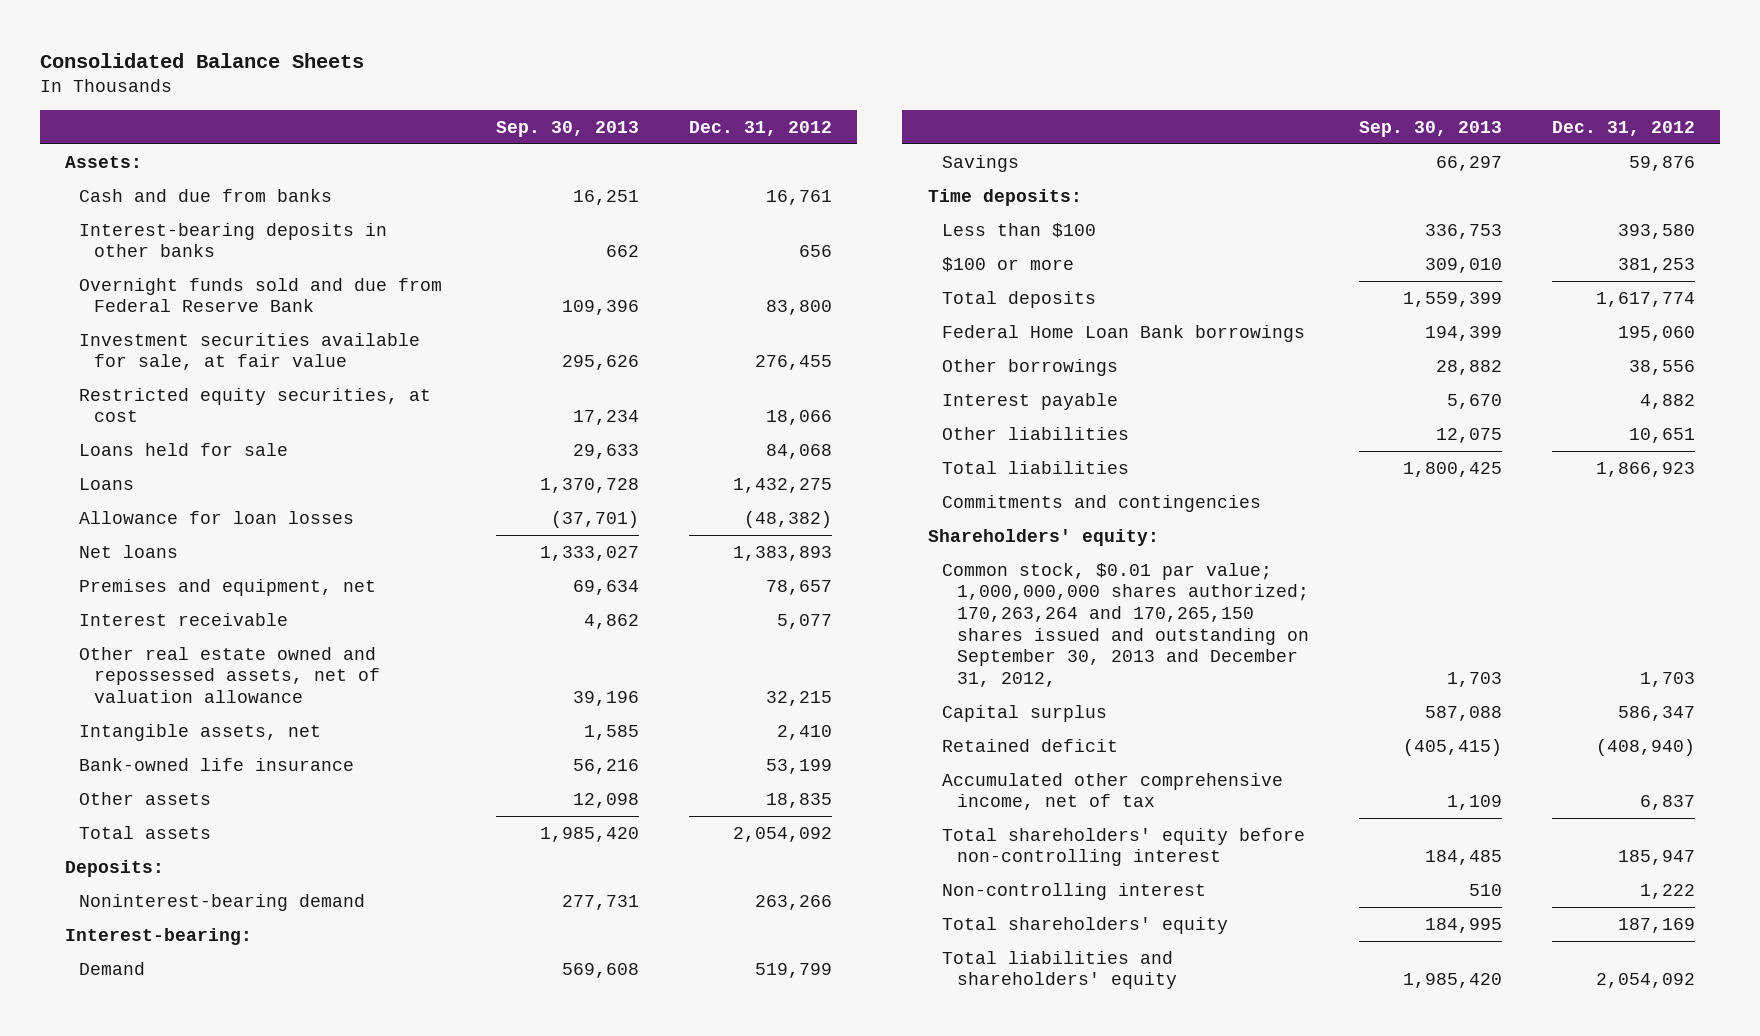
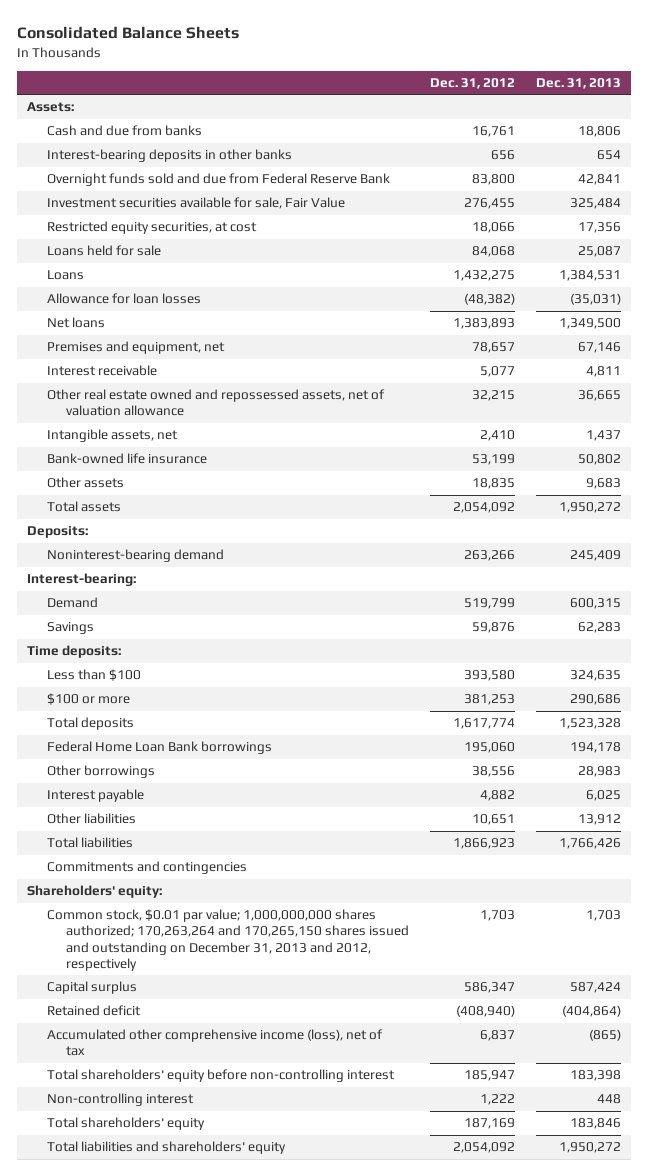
[496,120,640,137] Sep. 30, 2013 -> none
none -> [535,77,621,89] Dec. 31, 2013
[79,332,421,371] Investment securities available for sale, at fair value -> [46,197,345,210] Investment securities available for sale, Fair Value
[942,562,1309,687] Common stock, $0.01 par value; 1,000,000,000 shares authorized; 170,263,264 and 170,265,150 shares issued and outstanding on September 30, 2013 and December 31, 2012, -> [46,909,410,971] Common stock, $0.01 par value; 1,000,000,000 shares authorized; 170,263,264 and 170,265,150 shares issued and outstanding on December 31, 2013 and 2012, respectively
[942,772,1284,811] Accumulated other comprehensive income, net of tax -> [46,1029,383,1057] Accumulated other comprehensive income (loss), net of tax

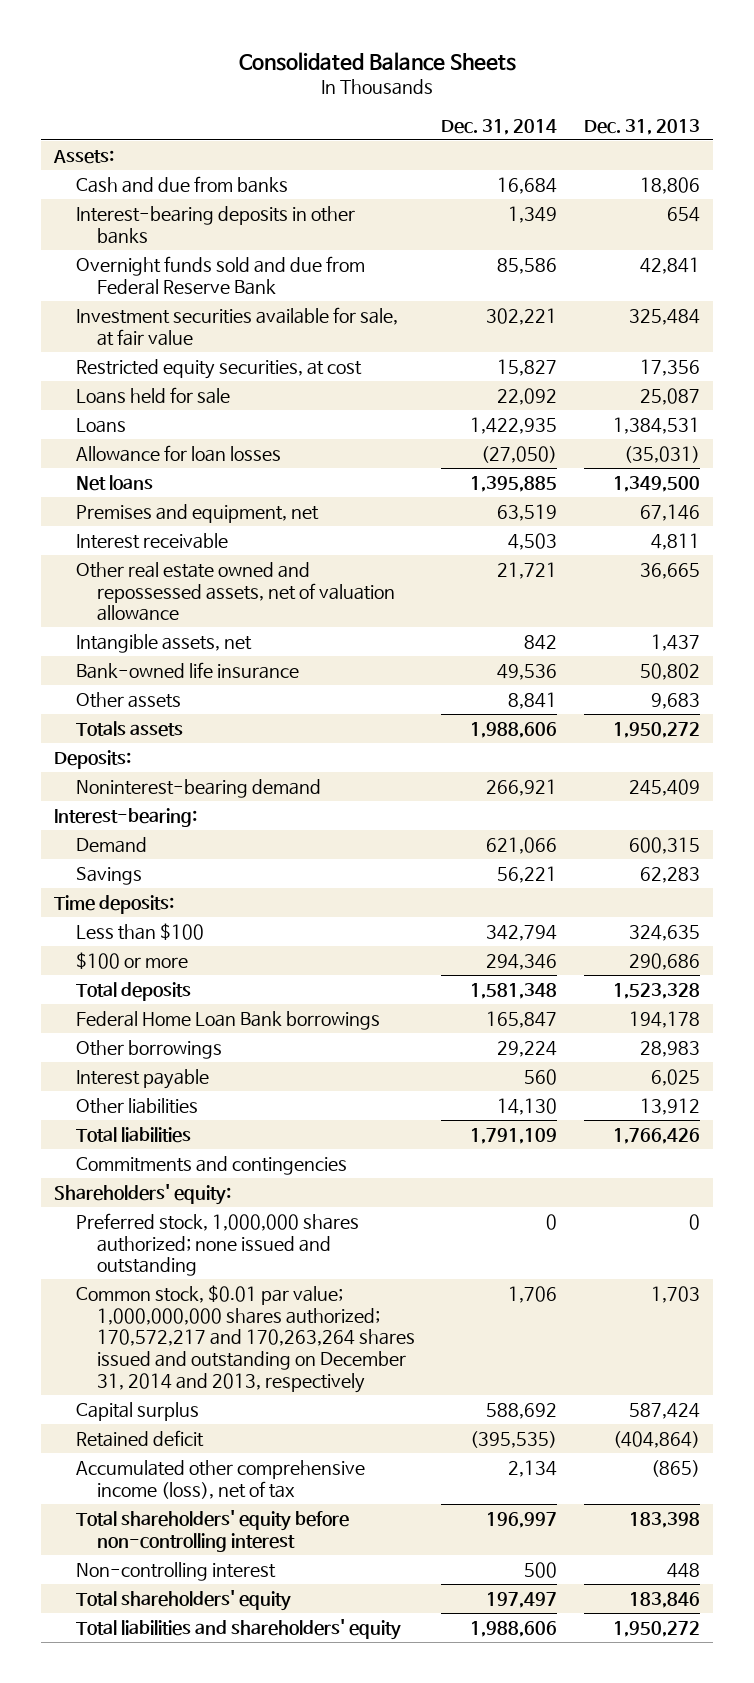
[429,77,515,89] Dec. 31, 2012 -> none
none -> [441,118,558,135] Dec. 31, 2014
[46,197,345,210] Investment securities available for sale, Fair Value -> [75,306,398,346] Investment securities available for sale, at fair value
[46,501,121,513] Total assets -> [75,720,183,737] Totals assets
none -> [75,1212,359,1277] Preferred stock, 1,000,000 shares authorized; none issued and outstanding
[46,909,410,971] Common stock, $0.01 par value; 1,000,000,000 shares authorized; 170,263,264 and 170,265,150 shares issued and outstanding on December 31, 2013 and 2012, respectively -> [75,1284,416,1394] Common stock, $0.01 par value; 1,000,000,000 shares authorized; 170,572,217 and 170,263,264 shares issued and outstanding on December 31, 2014 and 2013, respectively

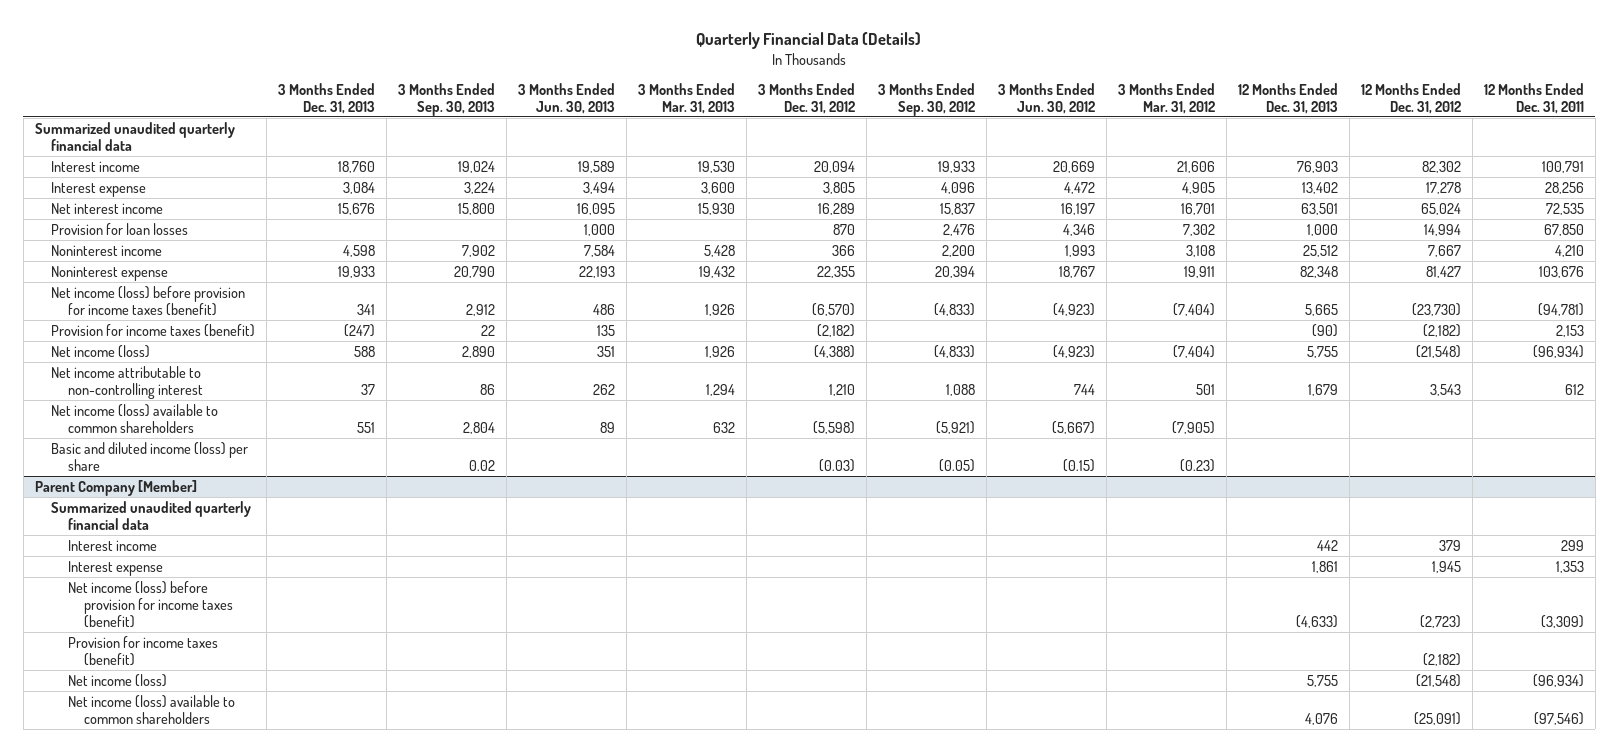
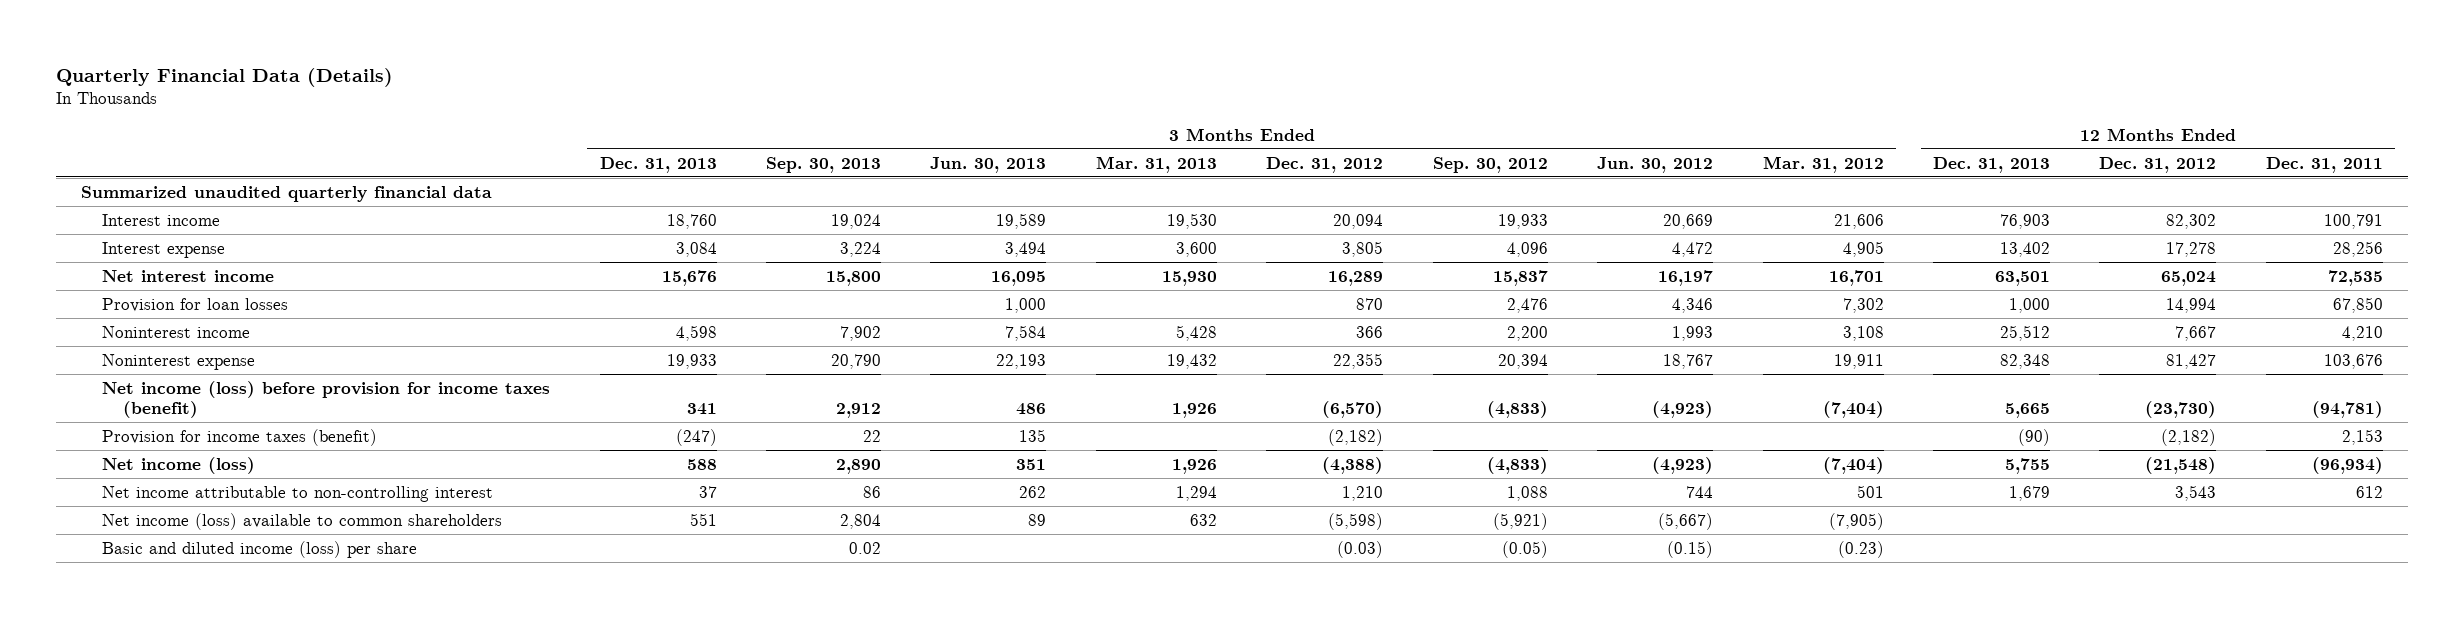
[34,479,197,496] Parent Company [Member] -> none
[51,500,252,530] Summarized unaudited quarterly financial data -> none
[67,539,157,551] Interest income -> none
[67,560,163,576] Interest expense -> none
[67,580,234,628] Net income (loss) before provision for income taxes (benefit) -> none
[67,635,218,666] Provision for income taxes (benefit) -> none
[67,673,167,687] Net income (loss) -> none
[67,694,235,724] Net income (loss) available to common shareholders -> none

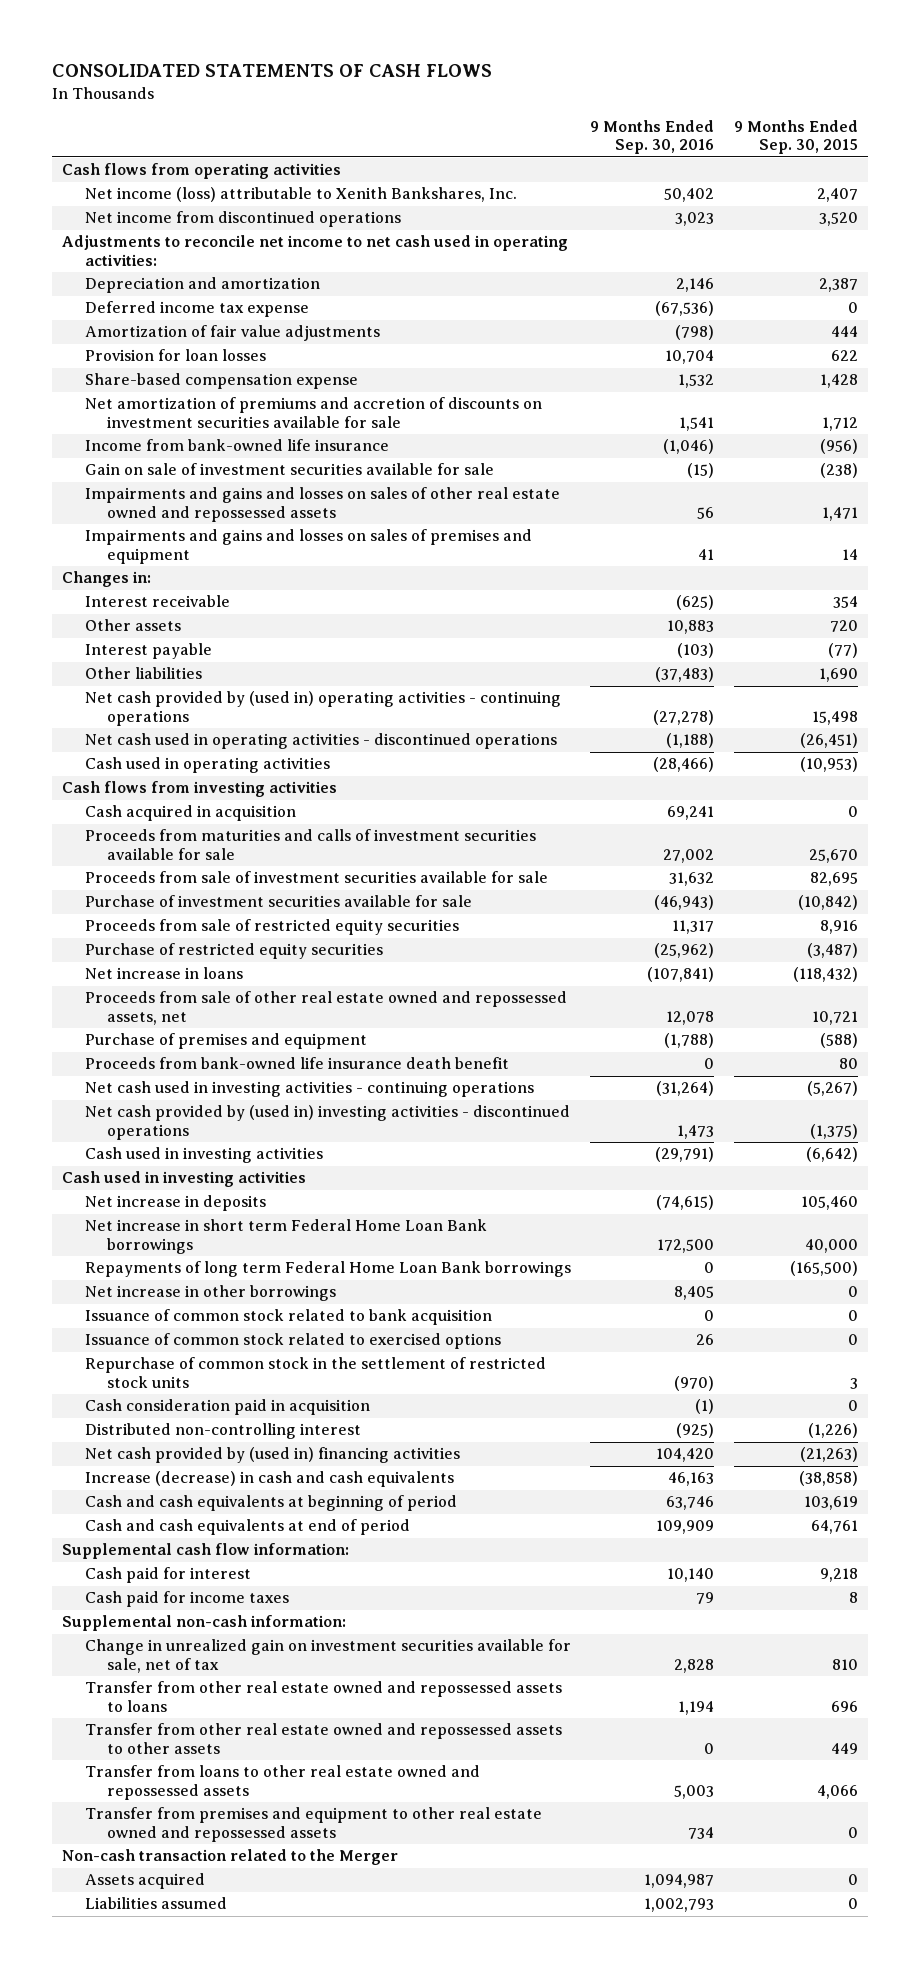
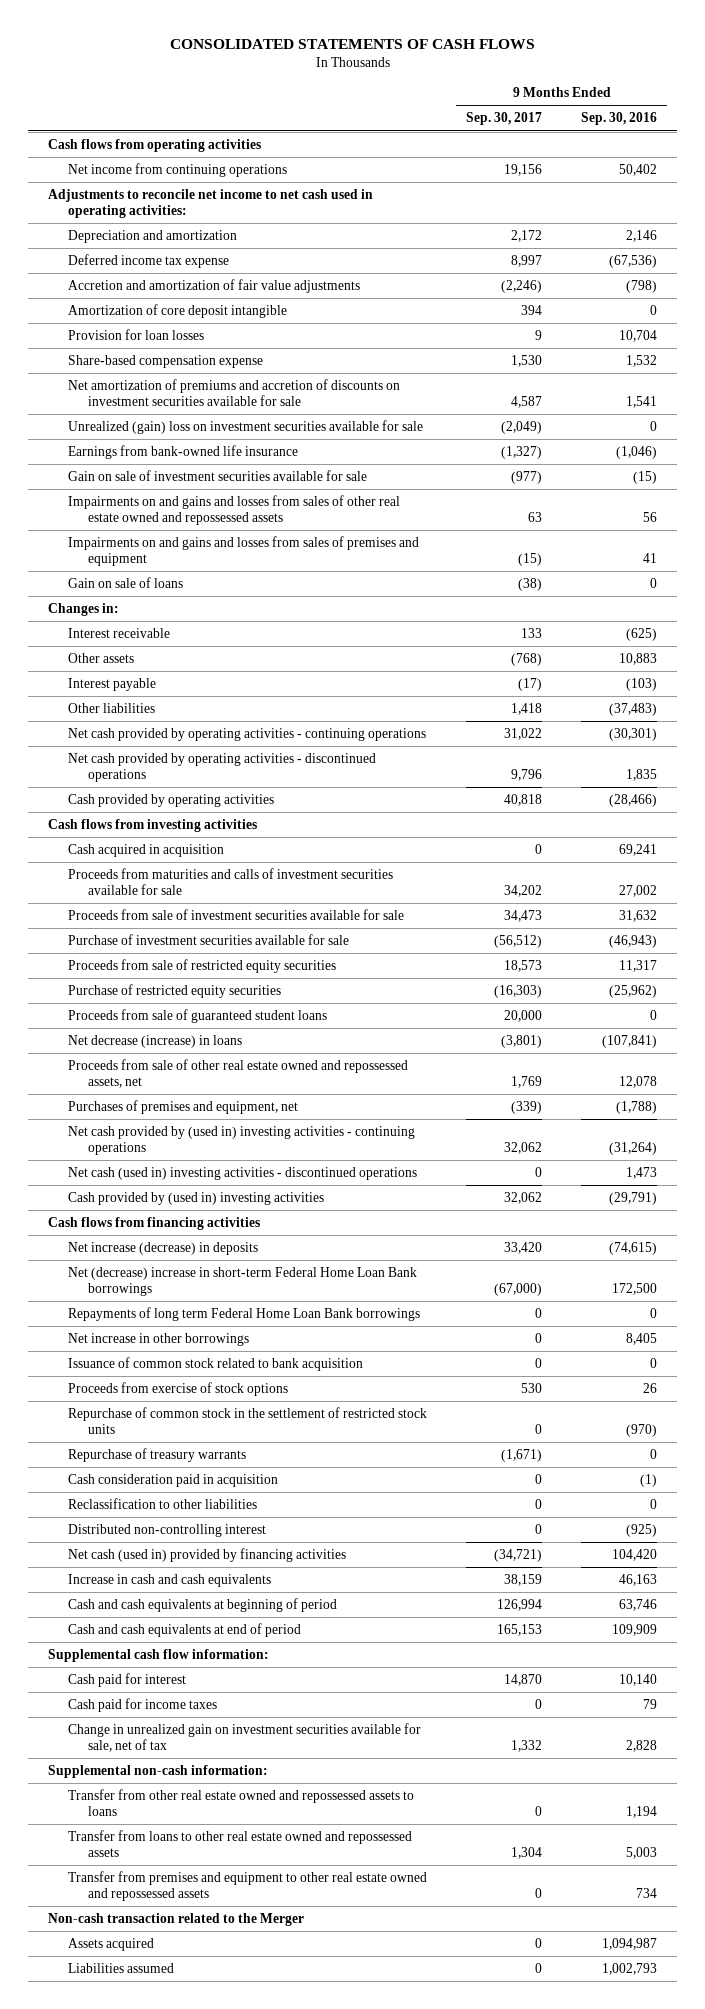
[733,119,858,155] 9 Months Ended Sep. 30, 2015 -> none
none -> [466,112,543,126] Sep. 30, 2017
[84,211,401,228] Net income from discontinued operations -> none
[84,187,517,203] Net income (loss) attributable to Xenith Bankshares, Inc. -> [68,162,288,177] Net income from continuing operations
[84,325,380,342] Amortization of fair value adjustments -> [68,278,361,293] Accretion and amortization of fair value adjustments
none -> [68,303,288,318] Amortization of core deposit intangible
none -> [68,419,424,434] Unrealized (gain) loss on investment securities available for sale
[84,439,389,452] Income from bank-owned life insurance -> [68,444,299,459] Earnings from bank-owned life insurance
[84,487,560,522] Impairments and gains and losses on sales of other real estate owned and repossessed assets -> [68,494,401,526] Impairments on and gains and losses from sales of other real estate owned and repossessed assets
[84,529,532,564] Impairments and gains and losses on sales of premises and equipment -> [68,535,420,567] Impairments on and gains and losses from sales of premises and equipment
none -> [68,576,184,588] Gain on sale of loans
[84,691,561,726] Net cash provided by (used in) operating activities - continuing operations -> [68,727,427,741] Net cash provided by operating activities - continuing operations
[653,709,715,725] (27,278) -> [609,727,658,741] (30,301)
[84,733,557,750] Net cash used in operating activities - discontinued operations -> [68,752,377,783] Net cash provided by operating activities - discontinued operations
[666,733,715,749] (1,188) -> [626,769,658,782] 1,835
[84,757,330,774] Cash used in operating activities -> [68,793,275,807] Cash provided by operating activities
none -> [68,1008,328,1023] Proceeds from sale of guaranteed student loans
[84,967,243,980] Net increase in loans -> [68,1034,243,1048] Net decrease (increase) in loans
[84,1057,509,1070] Proceeds from bank-owned life insurance death benefit -> none
[84,1033,367,1050] Purchase of premises and equipment -> [68,1099,299,1114] Purchases of premises and equipment, net
[84,1081,534,1098] Net cash used in investing activities - continuing operations -> [68,1125,416,1156] Net cash provided by (used in) investing activities - continuing operations
[84,1105,570,1140] Net cash provided by (used in) investing activities - discontinued operations -> [68,1166,418,1180] Net cash (used in) investing activities - discontinued operations
[84,1147,323,1164] Cash used in investing activities -> [68,1191,325,1205] Cash provided by (used in) investing activities
[62,1171,307,1188] Cash used in investing activities -> [47,1216,260,1230] Cash flows from financing activities
[84,1195,266,1212] Net increase in deposits -> [68,1241,259,1255] Net increase (decrease) in deposits
[84,1219,487,1254] Net increase in short term Federal Home Loan Bank borrowings -> [68,1266,418,1297] Net (decrease) increase in short-term Federal Home Loan Bank borrowings
[84,1333,501,1350] Issuance of common stock related to exercised options -> [68,1381,289,1396] Proceeds from exercise of stock options
none -> [68,1447,247,1462] Repurchase of treasury warrants
none -> [68,1497,258,1509] Reclassification to other liabilities
[84,1447,460,1464] Net cash provided by (used in) financing activities -> [68,1547,347,1562] Net cash (used in) provided by financing activities
[84,1471,454,1488] Increase (decrease) in cash and cash equivalents -> [68,1573,272,1587] Increase in cash and cash equivalents
[62,1615,347,1632] Supplemental non-cash information: -> [47,1764,268,1778] Supplemental non-cash information:
[84,1723,562,1754] Transfer from other real estate owned and repossessed assets to other assets -> none

